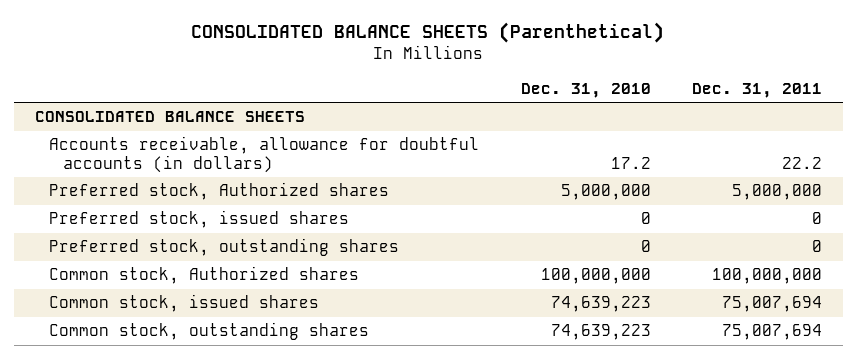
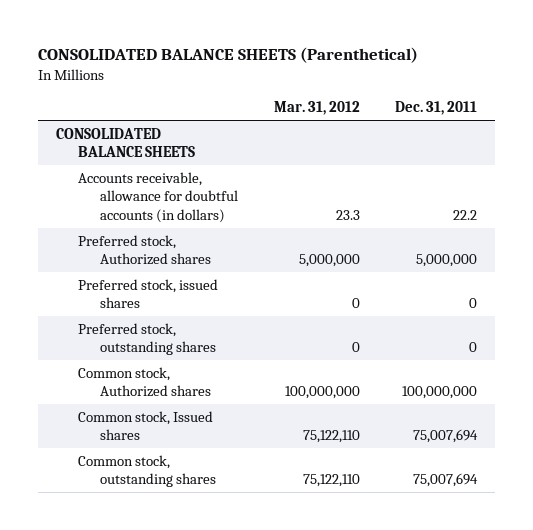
[520,82,651,98] Dec. 31, 2010 -> none
none -> [273,100,360,115] Mar. 31, 2012
[49,294,320,313] Common stock, issued shares -> [78,410,214,441] Common stock, Issued shares

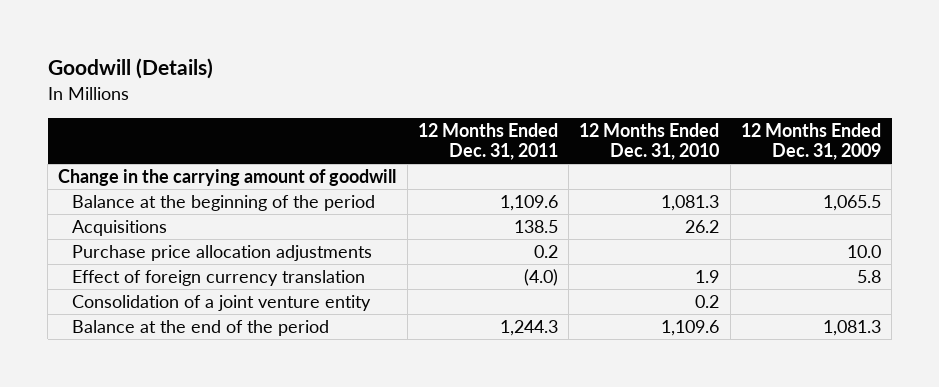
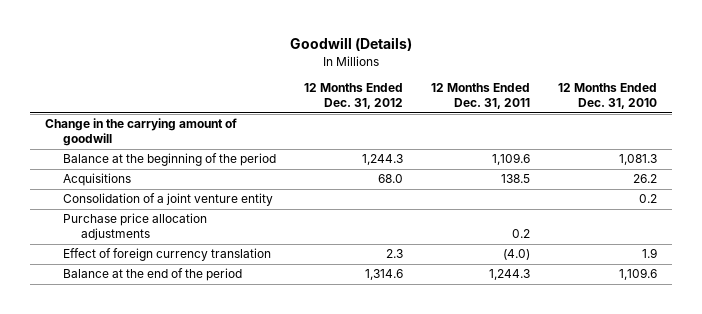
[740,122,881,161] 12 Months Ended Dec. 31, 2009 -> none
none -> [303,83,403,110] 12 Months Ended Dec. 31, 2012
[72,295,372,312] Consolidation of a joint venture entity -> [62,193,273,207] Consolidation of a joint venture entity

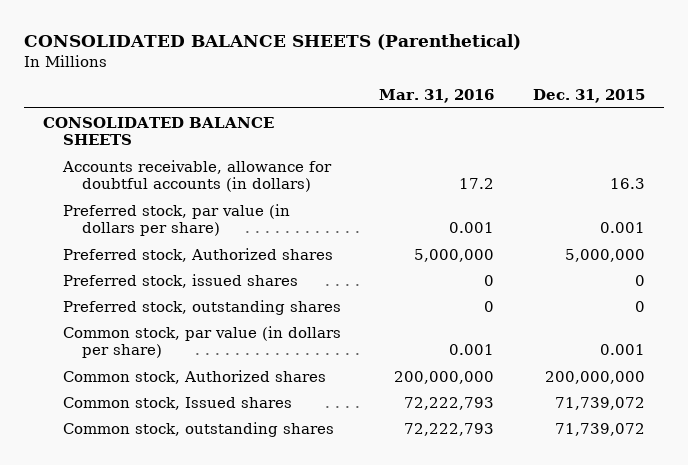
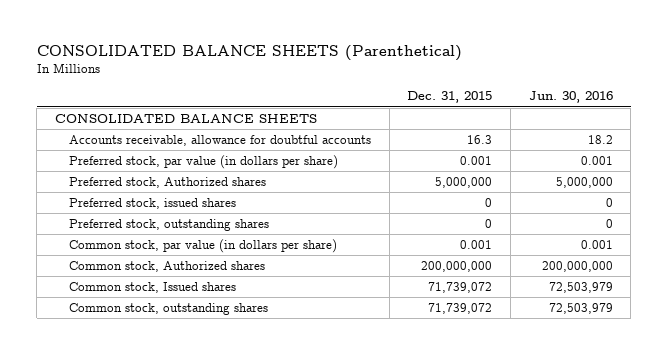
[379,89,495,104] Mar. 31, 2016 -> none
none -> [528,91,613,104] Jun. 30, 2016
[61,159,332,193] Accounts receivable, allowance for doubtful accounts (in dollars) -> [69,135,372,147] Accounts receivable, allowance for doubtful accounts

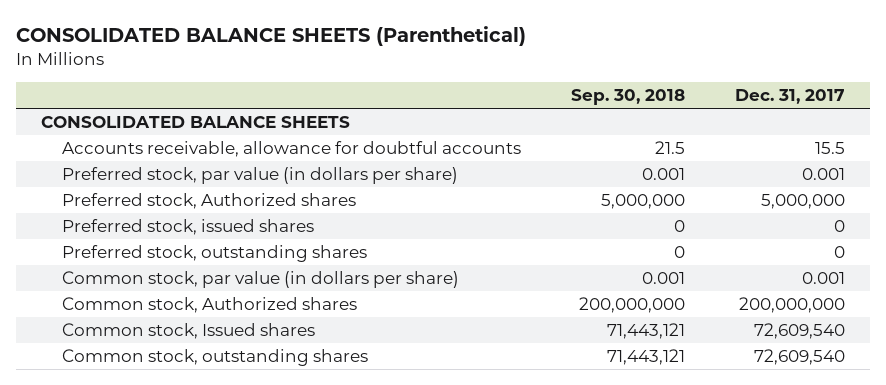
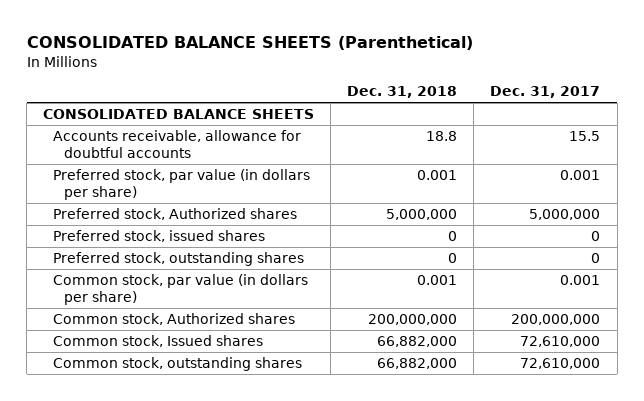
[570,89,685,106] Sep. 30, 2018 -> none
none -> [347,86,458,99] Dec. 31, 2018
[754,323,846,340] 72,609,540 -> [520,336,601,348] 72,610,000
[754,349,846,366] 72,609,540 -> [520,358,601,370] 72,610,000

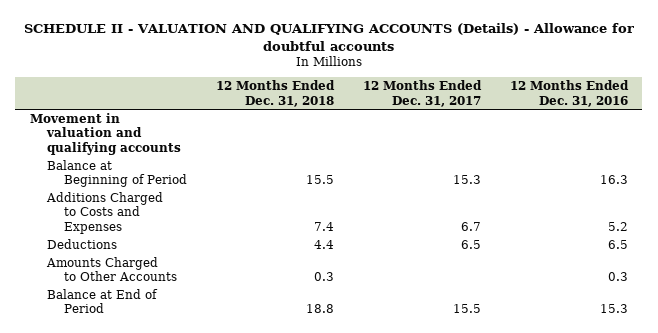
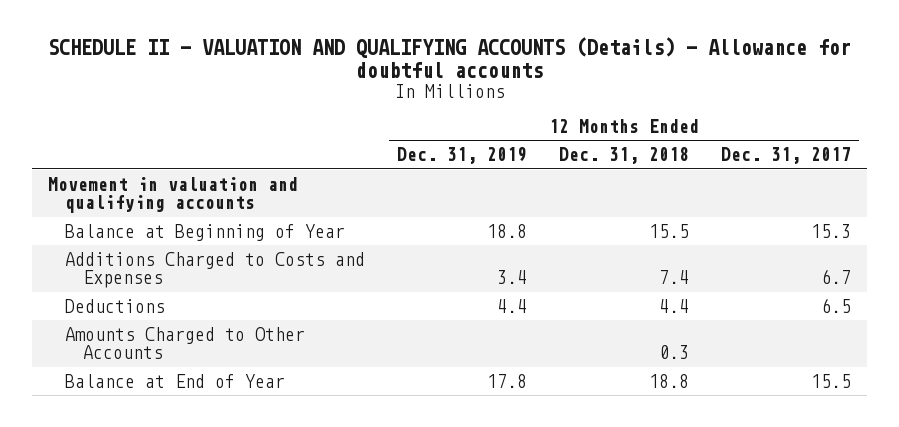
[509,80,629,107] 12 Months Ended Dec. 31, 2016 -> none
none -> [397,147,528,165] Dec. 31, 2019
[46,160,187,188] Balance at Beginning of Period -> [65,223,346,241] Balance at Beginning of Year
[46,289,158,314] Balance at End of Period -> [65,373,286,388] Balance at End of Year

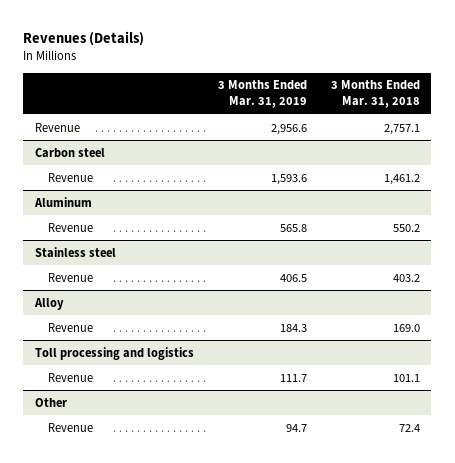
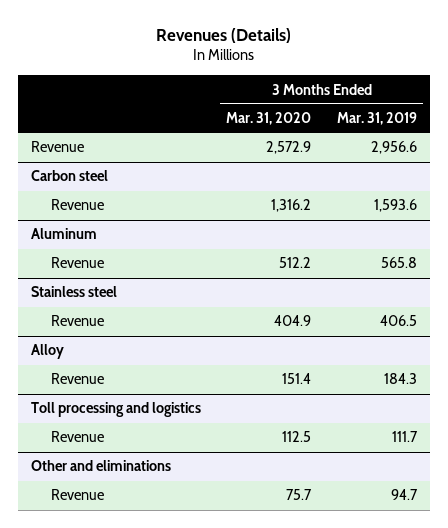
[330,80,420,109] 3 Months Ended Mar. 31, 2018 -> none
none -> [226,112,312,126] Mar. 31, 2020
[35,397,68,407] Other -> [30,460,171,472] Other and eliminations

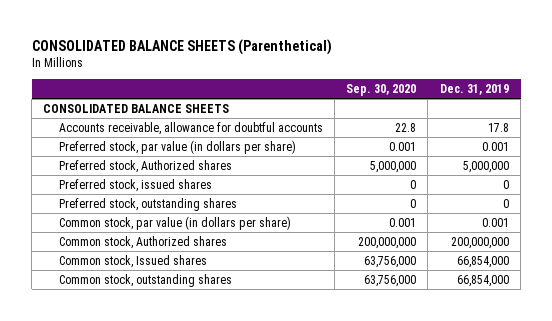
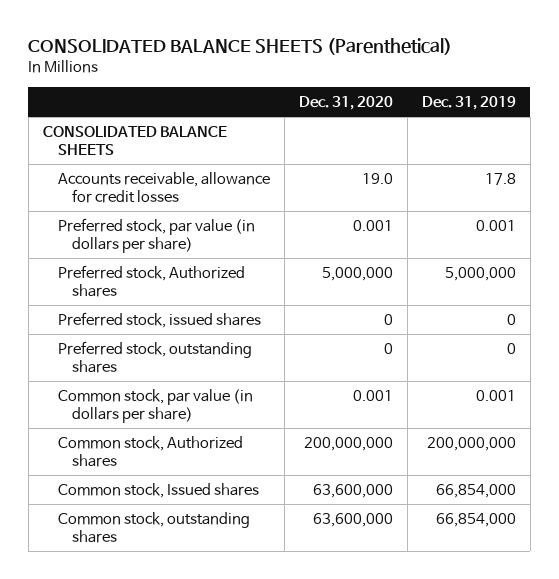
[346,84,417,97] Sep. 30, 2020 -> none
none -> [298,96,393,111] Dec. 31, 2020
[58,121,323,135] Accounts receivable, allowance for doubtful accounts -> [57,171,270,203] Accounts receivable, allowance for credit losses

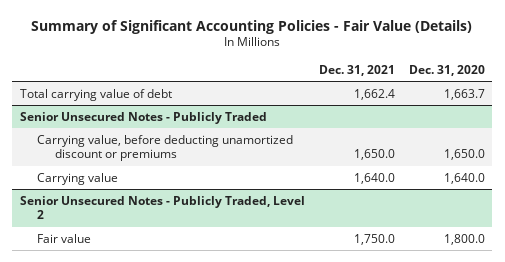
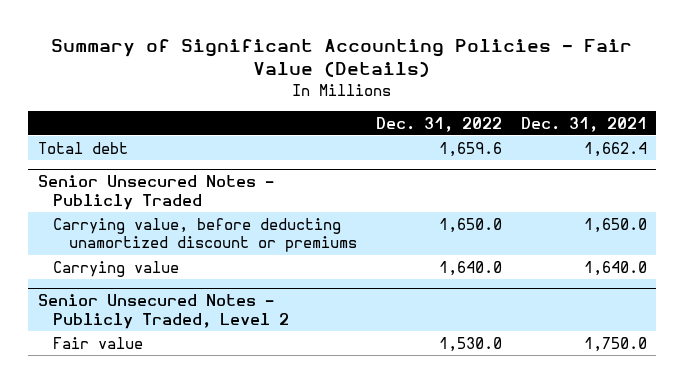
[409,64,486,76] Dec. 31, 2020 -> none
none -> [375,116,502,132] Dec. 31, 2022
[19,88,172,101] Total carrying value of debt -> [37,141,128,154] Total debt

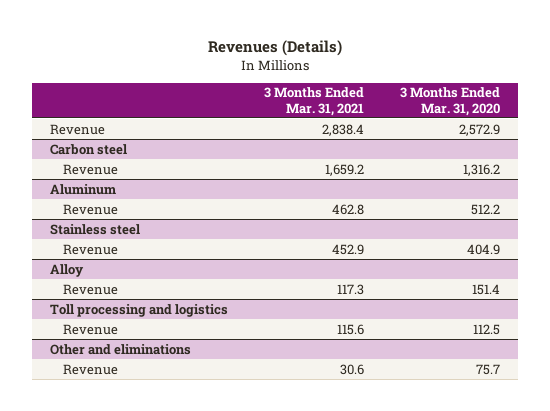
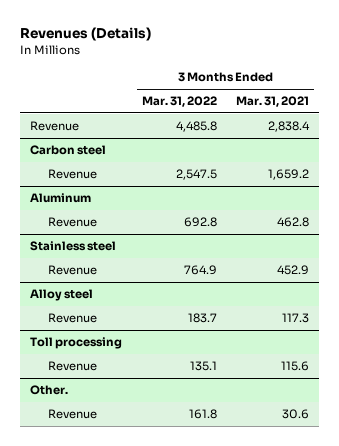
[399,87,500,116] 3 Months Ended Mar. 31, 2020 -> none
none -> [141,96,217,108] Mar. 31, 2022
[50,263,85,277] Alloy -> [29,289,93,302] Alloy steel
[50,303,229,317] Toll processing and logistics -> [29,337,122,350] Toll processing
[50,343,192,355] Other and eliminations -> [29,385,68,396] Other.

